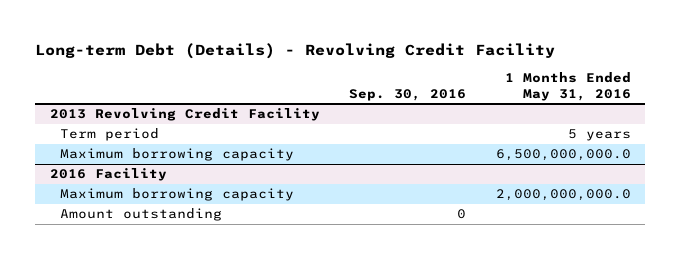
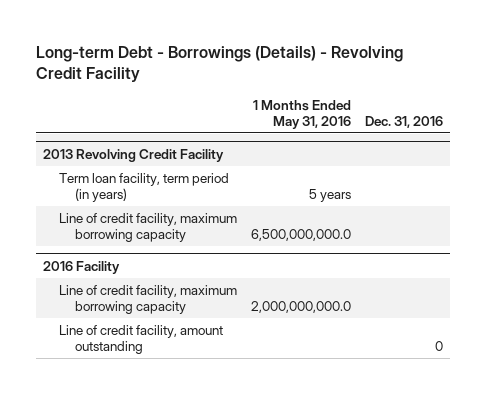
[35,42,556,59] Long-term Debt (Details) - Revolving Credit Facility -> [36,45,404,83] Long-term Debt - Borrowings (Details) - Revolving Credit Facility
[349,88,467,101] Sep. 30, 2016 -> none
none -> [364,115,443,128] Dec. 31, 2016
[60,128,160,142] Term period -> [59,172,230,202] Term loan facility, term period (in years)
[60,148,295,162] Maximum borrowing capacity -> [59,212,238,242] Line of credit facility, maximum borrowing capacity
[60,188,295,202] Maximum borrowing capacity -> [59,284,238,314] Line of credit facility, maximum borrowing capacity
[60,208,223,222] Amount outstanding -> [59,324,224,354] Line of credit facility, amount outstanding

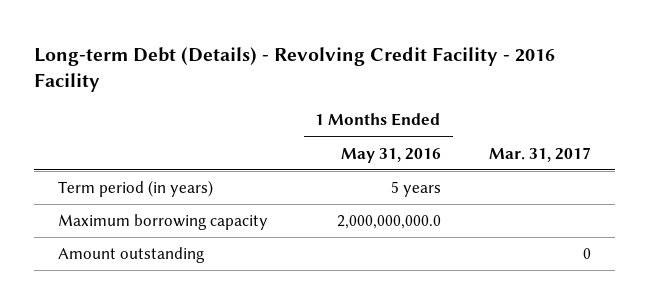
[36,45,404,83] Long-term Debt - Borrowings (Details) - Revolving Credit Facility -> [34,46,556,92] Long-term Debt (Details) - Revolving Credit Facility - 2016 Facility
[364,115,443,128] Dec. 31, 2016 -> none
none -> [488,146,591,162] Mar. 31, 2017
[43,148,225,162] 2013 Revolving Credit Facility -> none
[43,260,121,274] 2016 Facility -> none
[59,284,238,314] Line of credit facility, maximum borrowing capacity -> none
[59,172,230,202] Term loan facility, term period (in years) -> [58,180,214,198] Term period (in years)
[59,212,238,242] Line of credit facility, maximum borrowing capacity -> [58,214,269,231] Maximum borrowing capacity
[250,228,351,241] 6,500,000,000.0 -> [336,215,441,230] 2,000,000,000.0
[59,324,224,354] Line of credit facility, amount outstanding -> [58,247,206,264] Amount outstanding

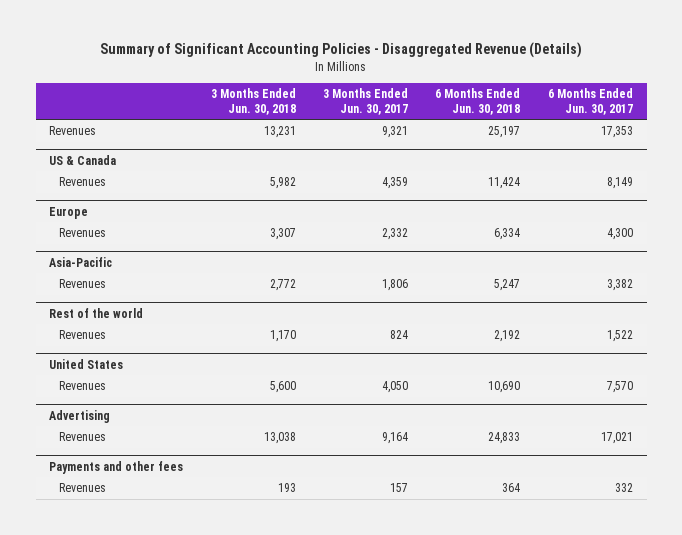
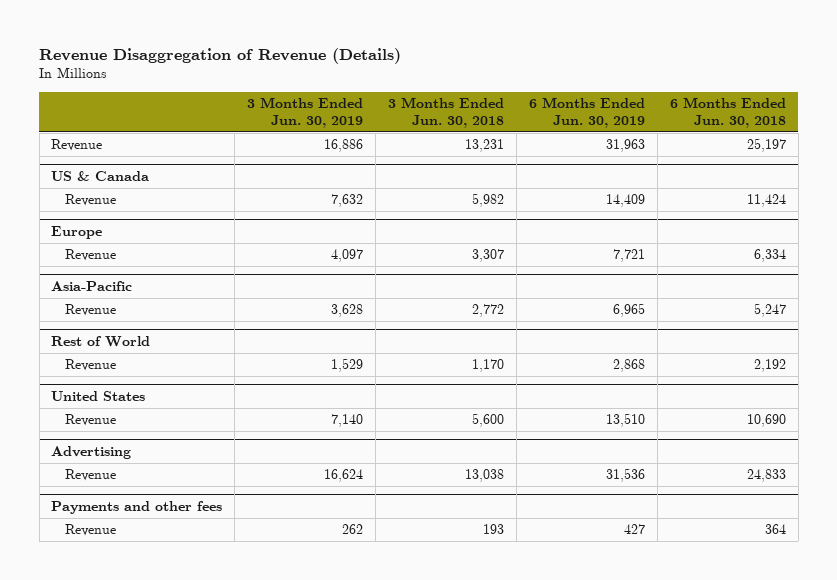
[100,42,583,59] Summary of Significant Accounting Policies - Disaggregated Revenue (Details) -> [39,48,402,65] Revenue Disaggregation of Revenue (Details)
[323,87,409,115] 3 Months Ended Jun. 30, 2017 -> none
[547,87,633,115] 6 Months Ended Jun. 30, 2017 -> none
none -> [247,97,364,128] 3 Months Ended Jun. 30, 2019
none -> [529,97,646,128] 6 Months Ended Jun. 30, 2019
[49,126,97,136] Revenues -> [51,139,103,152] Revenue
[59,177,107,187] Revenues -> [65,194,117,207] Revenue
[59,228,107,238] Revenues -> [65,249,117,262] Revenue
[59,279,107,289] Revenues -> [65,304,117,317] Revenue
[49,307,144,318] Rest of the world -> [51,335,151,347] Rest of World
[59,330,107,340] Revenues -> [65,359,117,372] Revenue
[59,381,107,391] Revenues -> [65,414,117,427] Revenue
[59,432,107,442] Revenues -> [65,469,117,482] Revenue
[59,483,107,493] Revenues -> [65,524,117,537] Revenue

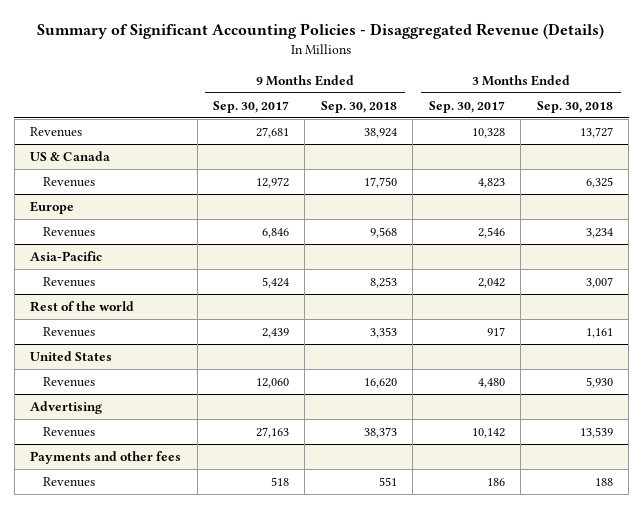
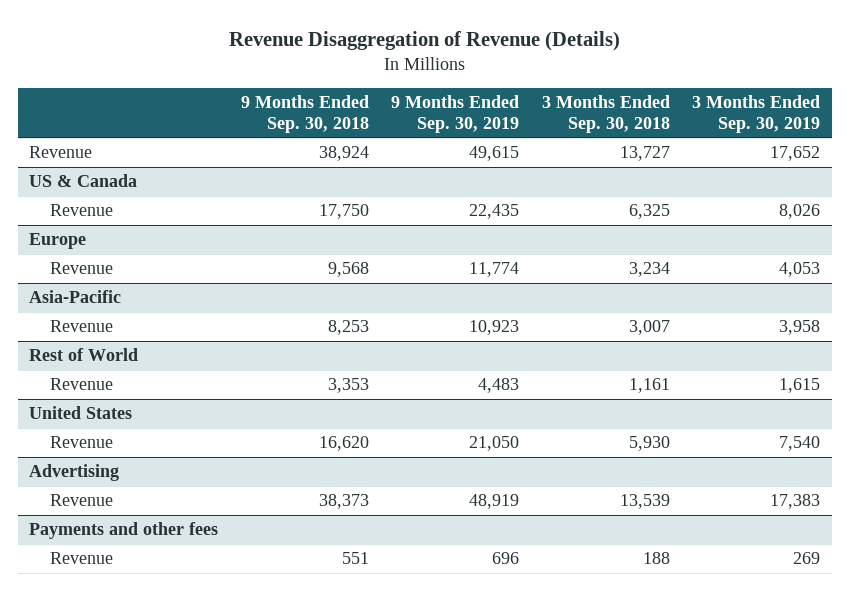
[37,23,605,40] Summary of Significant Accounting Policies - Disaggregated Revenue (Details) -> [228,30,620,51] Revenue Disaggregation of Revenue (Details)
[212,100,289,113] Sep. 30, 2017 -> none
[428,100,505,113] Sep. 30, 2017 -> none
none -> [391,94,520,133] 9 Months Ended Sep. 30, 2019
none -> [692,94,821,133] 3 Months Ended Sep. 30, 2019
[30,126,83,137] Revenues -> [29,146,93,159] Revenue
[42,176,95,187] Revenues -> [49,204,113,217] Revenue
[42,226,95,237] Revenues -> [49,262,113,275] Revenue
[42,276,95,287] Revenues -> [49,320,113,333] Revenue
[30,300,135,312] Rest of the world -> [29,348,139,362] Rest of World
[42,326,95,337] Revenues -> [49,378,113,391] Revenue
[42,376,95,387] Revenues -> [49,436,113,449] Revenue
[42,426,95,437] Revenues -> [49,494,113,507] Revenue
[42,476,95,487] Revenues -> [49,552,113,565] Revenue

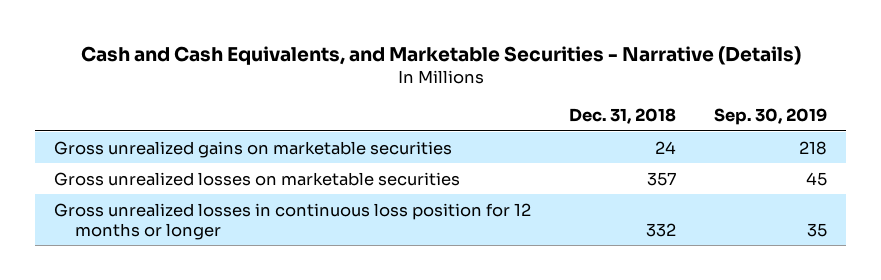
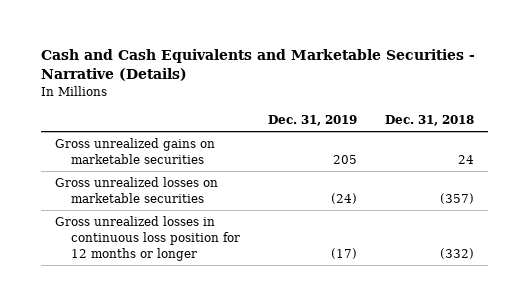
[80,45,801,65] Cash and Cash Equivalents, and Marketable Securities - Narrative (Details) -> [41,49,476,82] Cash and Cash Equivalents and Marketable Securities - Narrative (Details)
[714,108,828,126] Sep. 30, 2019 -> none
none -> [268,114,358,126] Dec. 31, 2019
[647,171,677,186] 357 -> [439,192,474,204] (357)
[646,222,677,237] 332 -> [439,247,474,259] (332)

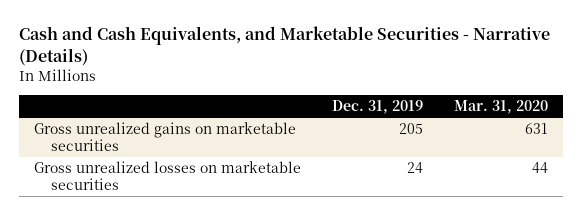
[41,49,476,82] Cash and Cash Equivalents and Marketable Securities - Narrative (Details) -> [18,26,550,66] Cash and Cash Equivalents, and Marketable Securities - Narrative (Details)
[384,114,474,126] Dec. 31, 2018 -> none
none -> [453,100,548,115] Mar. 31, 2020
[55,215,241,261] Gross unrealized losses in continuous loss position for 12 months or longer -> none
[331,192,358,204] (24) -> [406,162,423,174] 24

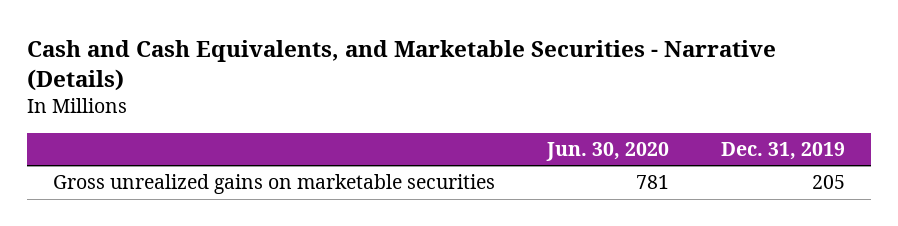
[453,100,548,115] Mar. 31, 2020 -> none
none -> [545,142,669,162] Jun. 30, 2020
[34,161,302,191] Gross unrealized losses on marketable securities -> none

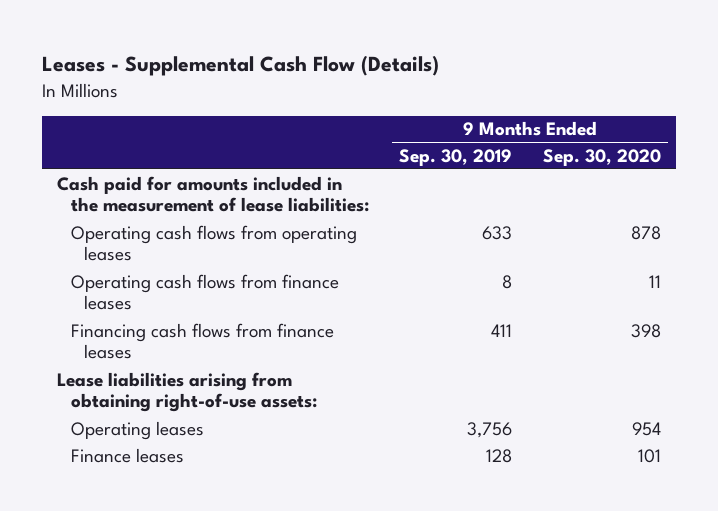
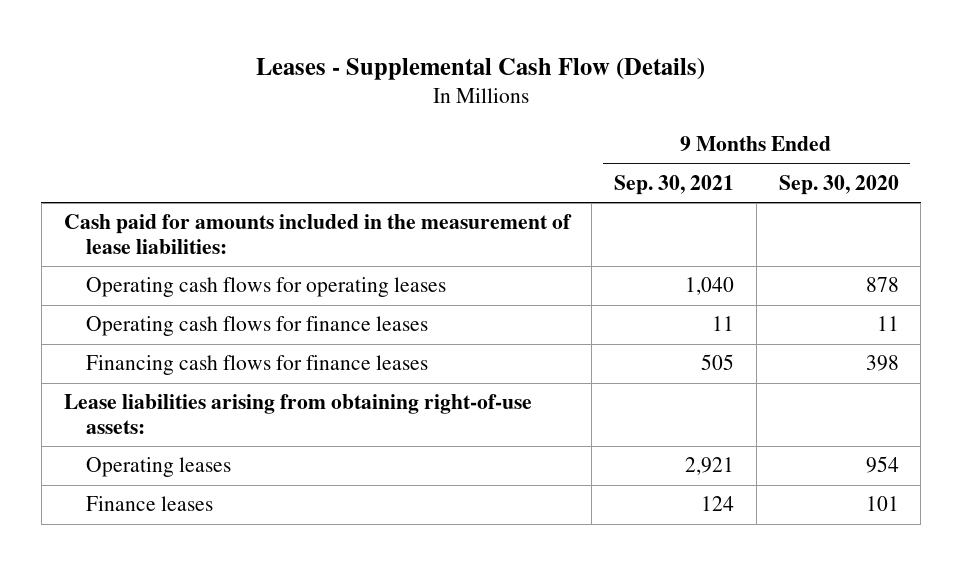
[399,148,513,166] Sep. 30, 2019 -> none
none -> [614,174,735,195] Sep. 30, 2021
[70,224,357,262] Operating cash flows from operating leases -> [86,277,447,298] Operating cash flows for operating leases
[70,273,339,311] Operating cash flows from finance leases -> [86,316,429,337] Operating cash flows for finance leases
[70,322,334,360] Financing cash flows from finance leases -> [86,355,429,376] Financing cash flows for finance leases

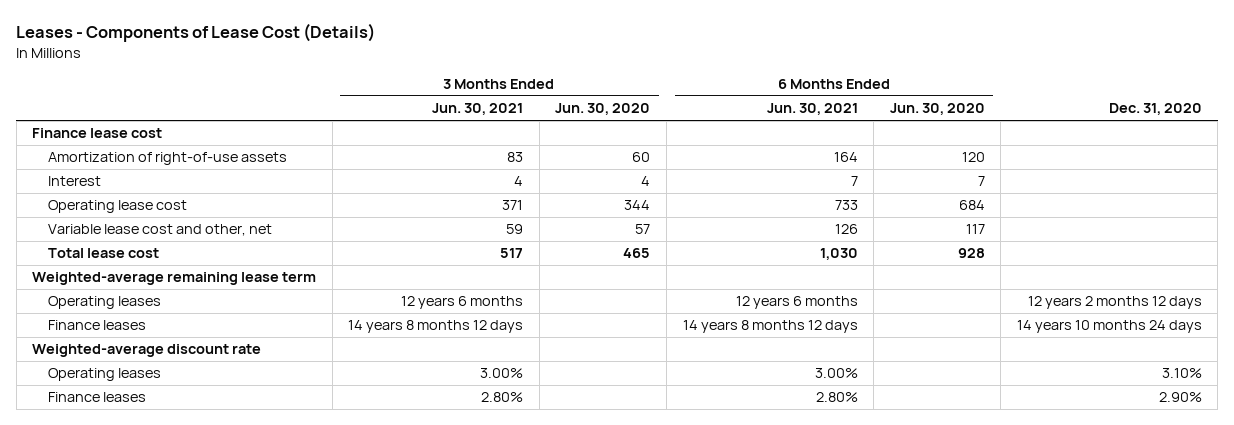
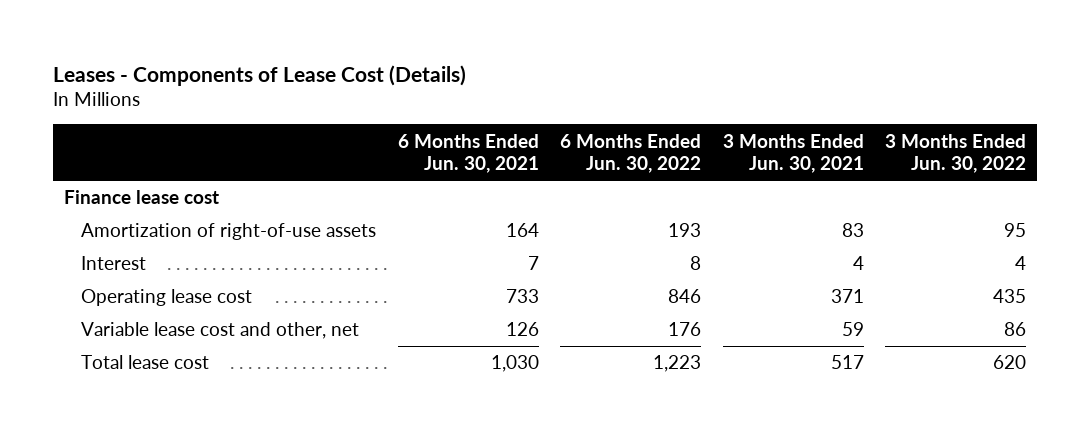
[555,103,651,116] Jun. 30, 2020 -> none
[889,103,985,116] Jun. 30, 2020 -> none
[1108,103,1202,116] Dec. 31, 2020 -> none
none -> [560,133,702,174] 6 Months Ended Jun. 30, 2022
none -> [885,133,1027,174] 3 Months Ended Jun. 30, 2022
[32,272,317,286] Weighted-average remaining lease term -> none
[48,296,162,310] Operating leases -> none
[48,320,147,331] Finance leases -> none
[32,344,262,358] Weighted-average discount rate -> none
[48,368,162,382] Operating leases -> none
[48,392,147,403] Finance leases -> none

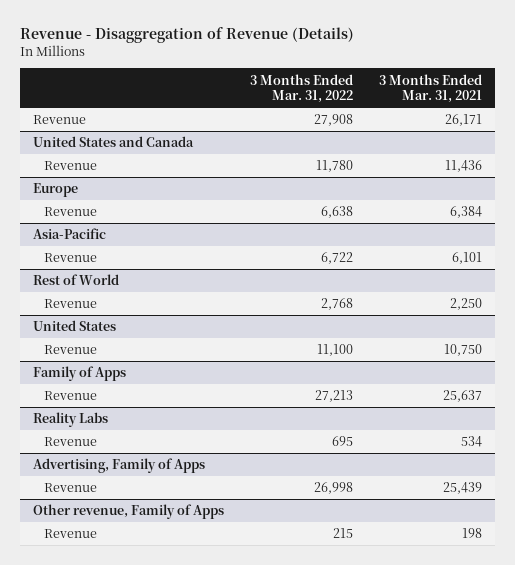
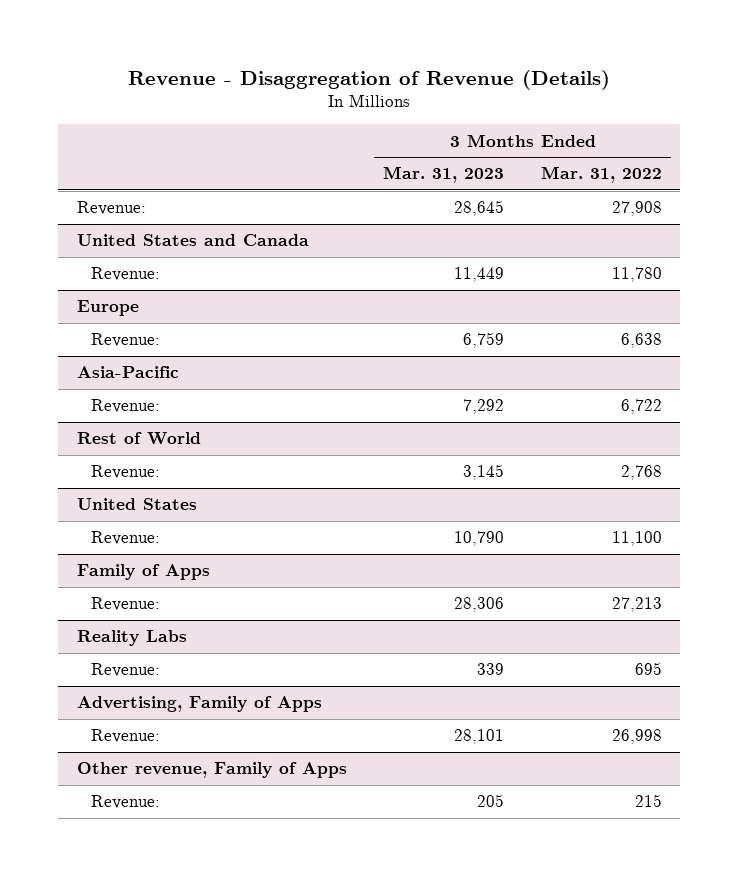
[378,73,482,104] 3 Months Ended Mar. 31, 2021 -> none
none -> [383,166,505,184] Mar. 31, 2023
[32,115,86,125] Revenue -> [76,201,146,216] Revenue:
[43,161,97,171] Revenue -> [91,267,161,282] Revenue:
[43,207,97,217] Revenue -> [91,333,161,348] Revenue:
[43,253,97,263] Revenue -> [91,399,161,414] Revenue:
[43,299,97,309] Revenue -> [91,465,161,480] Revenue:
[43,345,97,355] Revenue -> [91,531,161,546] Revenue:
[43,391,97,401] Revenue -> [91,597,161,612] Revenue:
[43,437,97,447] Revenue -> [91,663,161,678] Revenue:
[43,483,97,493] Revenue -> [91,729,161,744] Revenue:
[43,529,97,539] Revenue -> [91,795,161,810] Revenue:

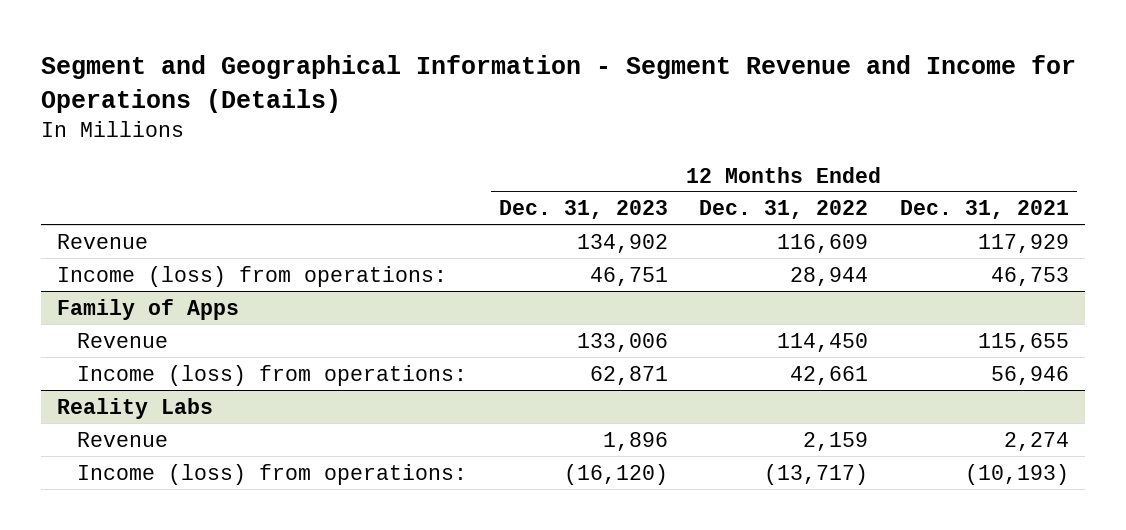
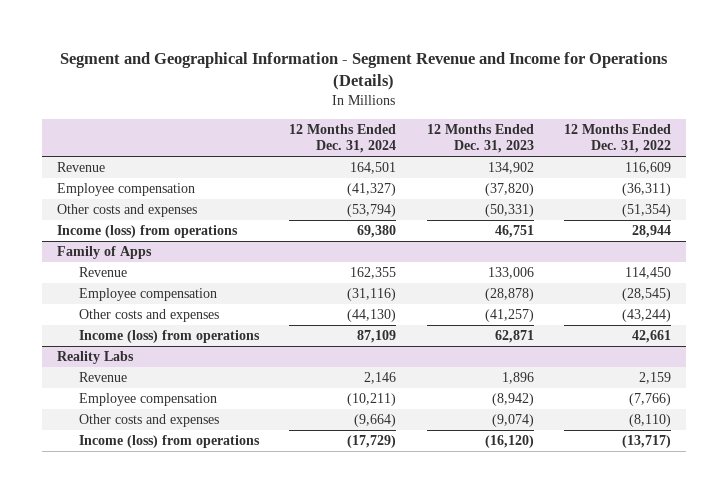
[900,200,1070,220] Dec. 31, 2021 -> none
none -> [289,123,397,154] 12 Months Ended Dec. 31, 2024
none -> [57,182,196,196] Employee compensation
none -> [57,203,198,217] Other costs and expenses
[56,265,447,287] Income (loss) from operations: -> [57,224,239,238] Income (loss) from operations
none -> [79,287,218,301] Employee compensation
none -> [79,308,220,322] Other costs and expenses
[76,364,467,386] Income (loss) from operations: -> [79,329,261,343] Income (loss) from operations
none -> [79,392,218,406] Employee compensation
none -> [79,413,220,427] Other costs and expenses
[76,463,467,485] Income (loss) from operations: -> [79,434,261,448] Income (loss) from operations

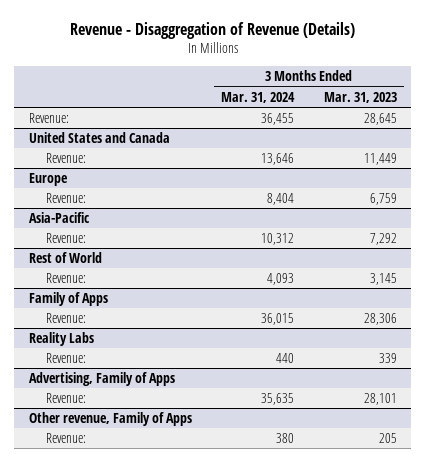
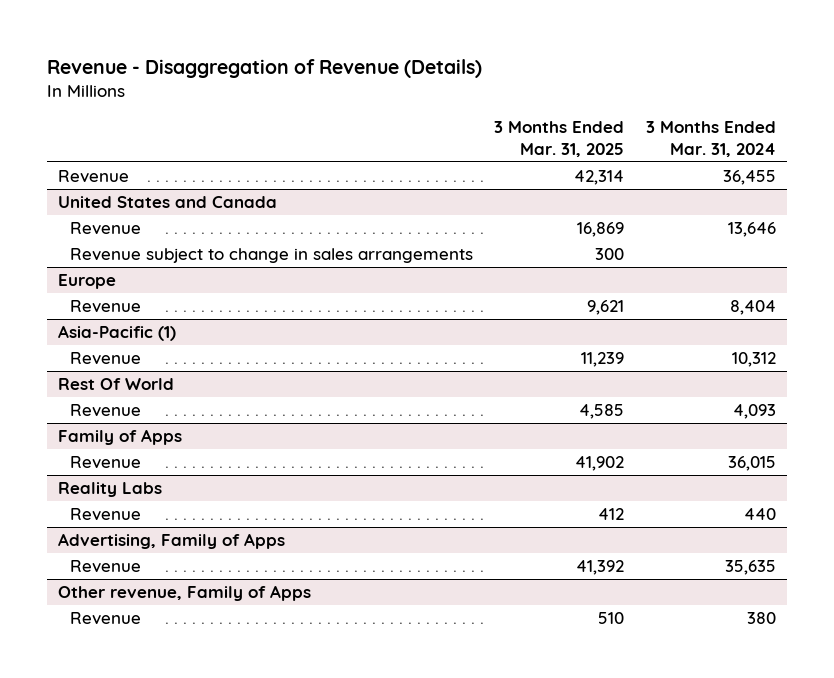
[323,91,397,103] Mar. 31, 2023 -> none
none -> [494,121,625,157] 3 Months Ended Mar. 31, 2025
[28,112,69,123] Revenue: -> [58,170,130,184] Revenue
[45,152,86,163] Revenue: -> [70,222,142,236] Revenue
none -> [70,248,474,264] Revenue subject to change in sales arrangements
[45,192,86,203] Revenue: -> [70,300,142,314] Revenue
[28,211,89,223] Asia-Pacific -> [58,325,177,342] Asia-Pacific (1)
[45,232,86,243] Revenue: -> [70,352,142,366] Revenue
[28,251,102,263] Rest of World -> [58,378,175,391] Rest Of World
[45,272,86,283] Revenue: -> [70,404,142,418] Revenue
[45,312,86,323] Revenue: -> [70,456,142,470] Revenue
[45,352,86,363] Revenue: -> [70,508,142,522] Revenue
[45,392,86,403] Revenue: -> [70,560,142,574] Revenue
[45,432,86,443] Revenue: -> [70,612,142,626] Revenue

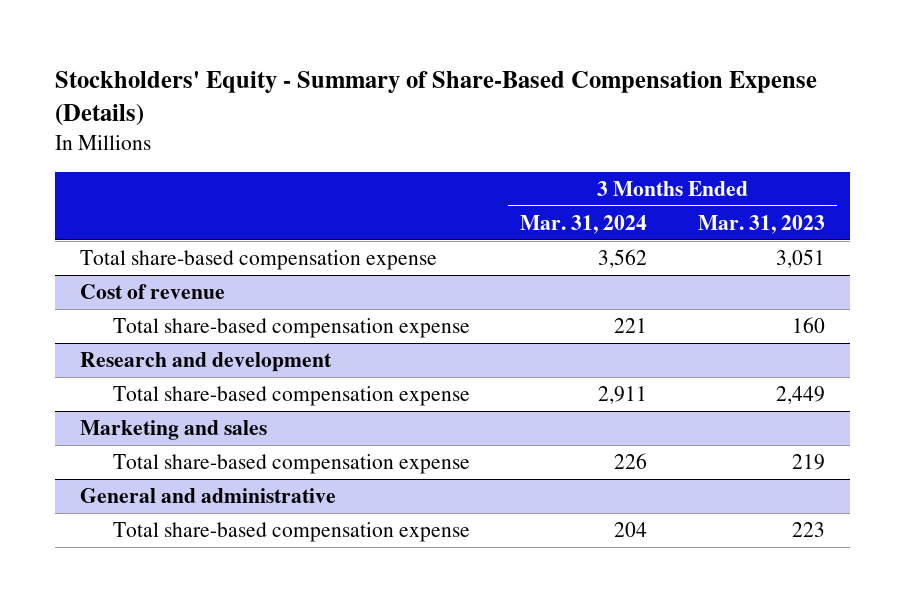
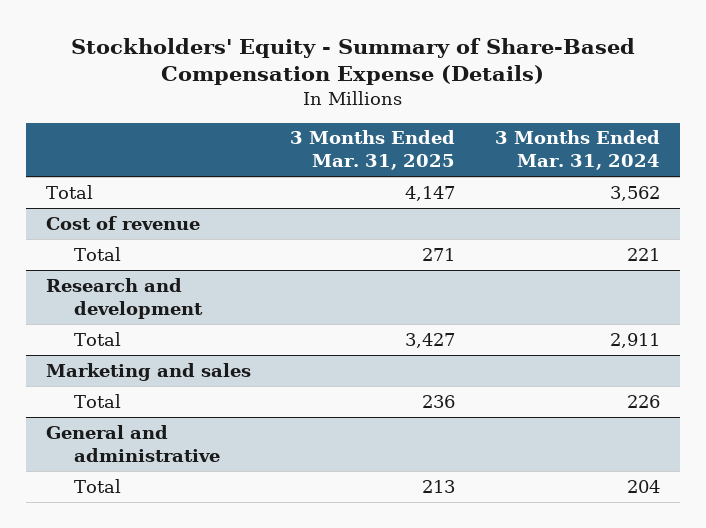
[697,214,825,234] Mar. 31, 2023 -> none
none -> [290,130,456,171] 3 Months Ended Mar. 31, 2025
[79,250,437,271] Total share-based compensation expense -> [45,184,93,199] Total
[113,318,471,339] Total share-based compensation expense -> [73,246,121,261] Total
[113,386,471,407] Total share-based compensation expense -> [73,331,121,346] Total
[113,454,471,475] Total share-based compensation expense -> [73,393,121,408] Total
[113,522,471,543] Total share-based compensation expense -> [73,478,121,493] Total

